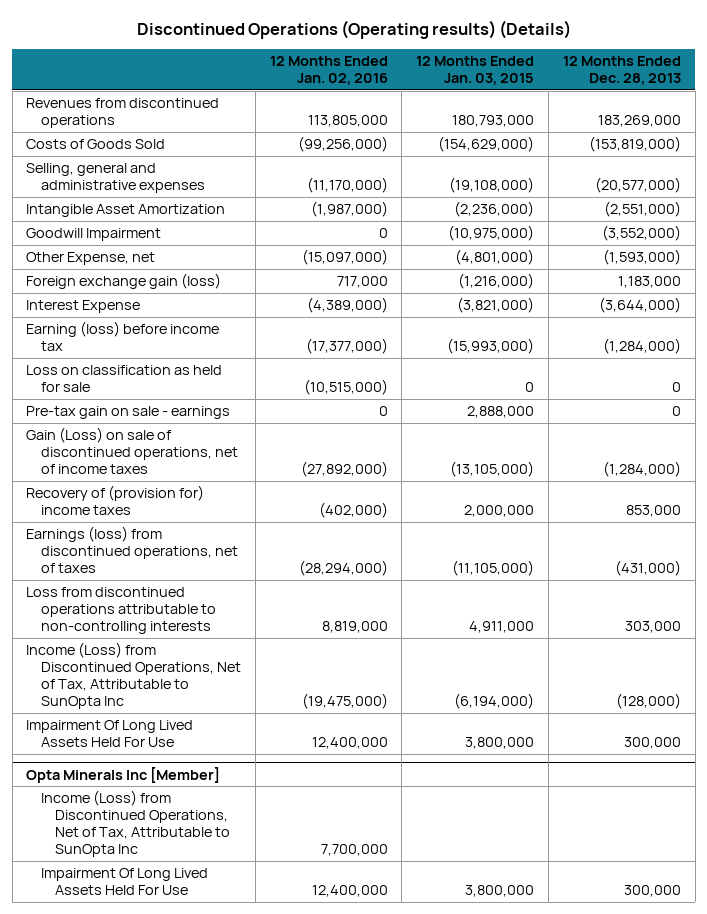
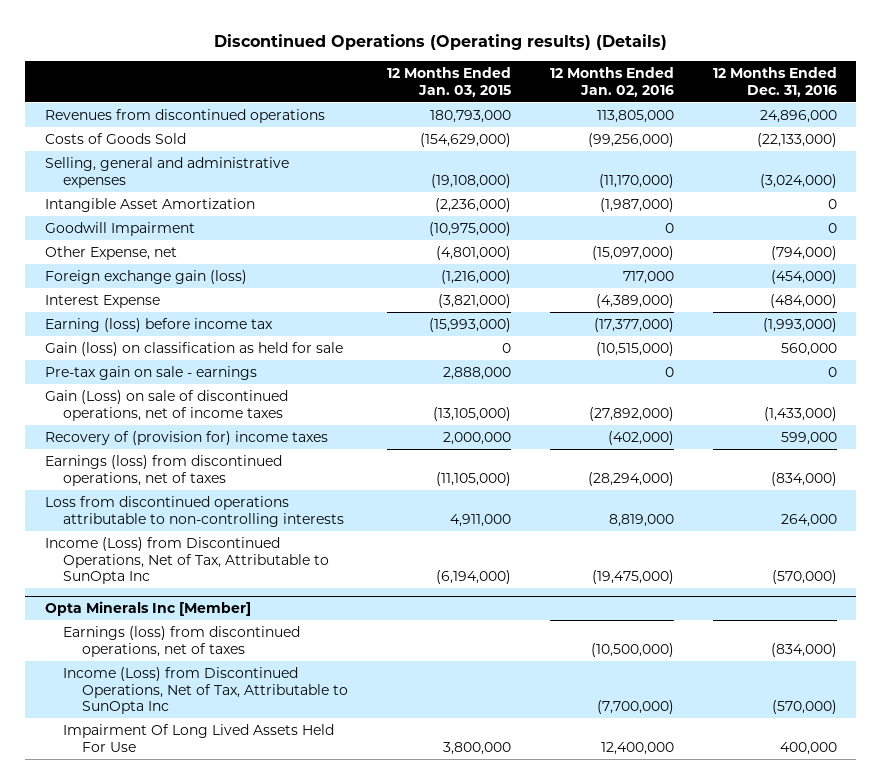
[562,56,681,86] 12 Months Ended Dec. 28, 2013 -> none
none -> [712,67,837,97] 12 Months Ended Dec. 31, 2016
[26,365,223,393] Loss on classification as held for sale -> [44,341,343,356] Gain (loss) on classification as held for sale
[26,720,194,748] Impairment Of Long Lived Assets Held For Use -> none
none -> [63,625,301,657] Earnings (loss) from discontinued operations, net of taxes
[320,843,388,856] 7,700,000 -> [596,700,674,715] (7,700,000)

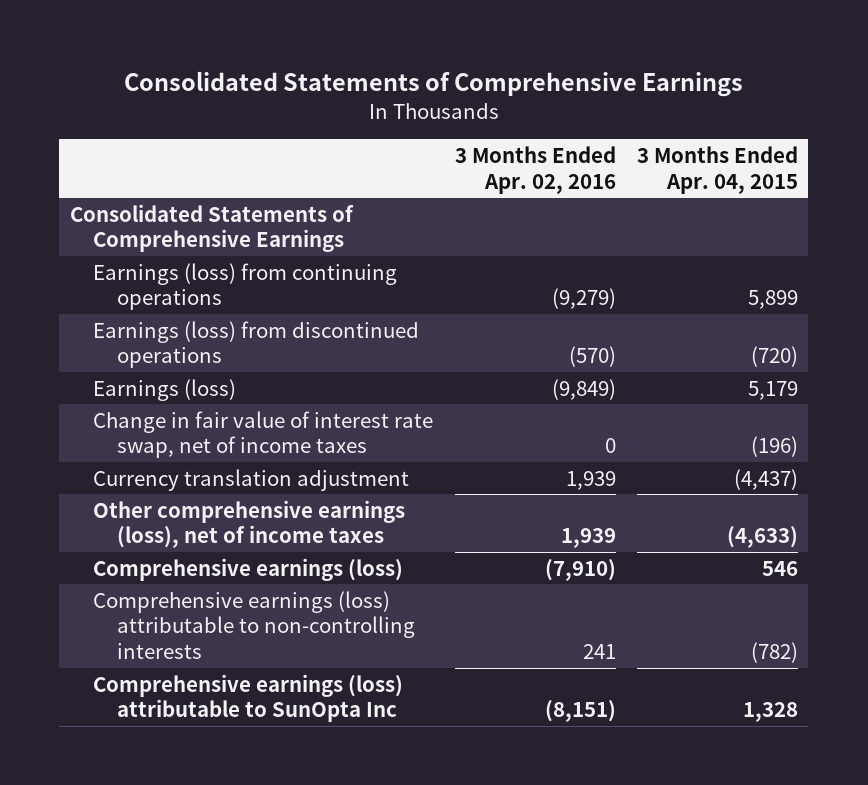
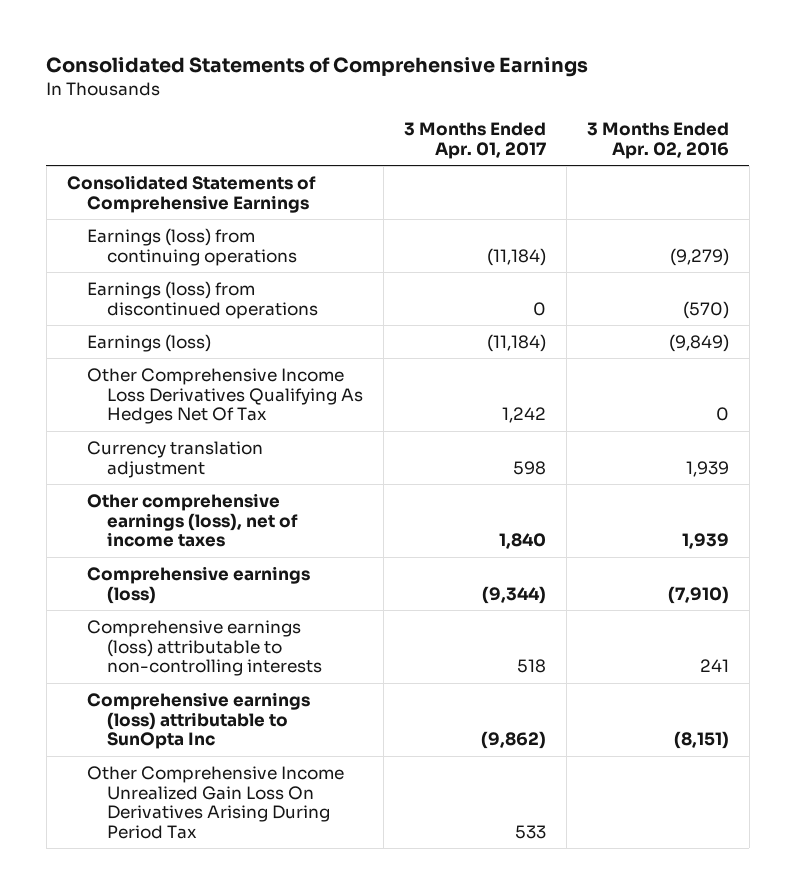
[636,145,798,194] 3 Months Ended Apr. 04, 2015 -> none
none -> [403,122,546,159] 3 Months Ended Apr. 01, 2017
[93,410,434,459] Change in fair value of interest rate swap, net of income taxes -> none
none -> [86,367,364,425] Other Comprehensive Income Loss Derivatives Qualifying As Hedges Net Of Tax
none -> [86,765,344,839] Other Comprehensive Income Unrealized Gain Loss On Derivatives Arising During Period Tax

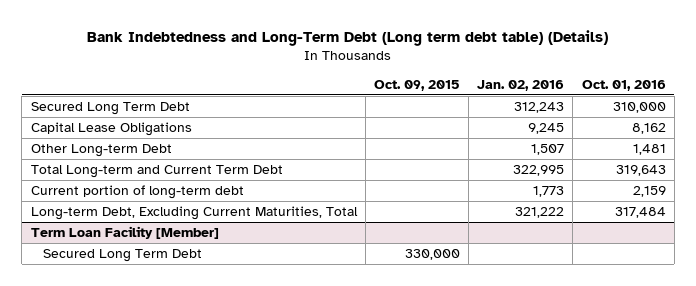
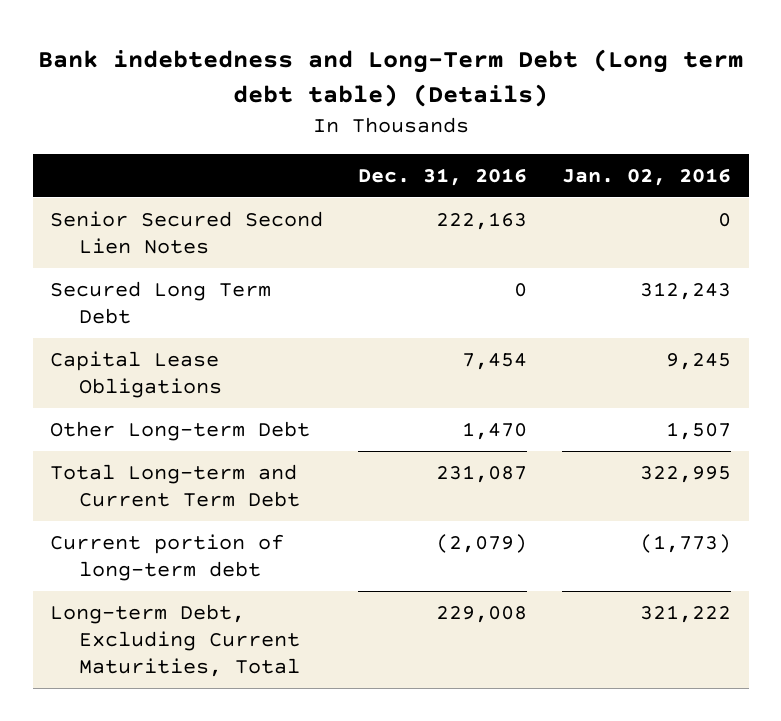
[87,30,609,47] Bank Indebtedness and Long-Term Debt (Long term debt table) (Details) -> [37,49,743,107] Bank indebtedness and Long-Term Debt (Long term debt table) (Details)
[373,79,460,91] Oct. 09, 2015 -> none
[581,79,666,91] Oct. 01, 2016 -> none
none -> [358,167,528,186] Dec. 31, 2016
none -> [50,211,324,254] Senior Secured Second Lien Notes
[533,185,565,197] 1,773 -> [640,534,732,554] (1,773)
[30,225,219,239] Term Loan Facility [Member] -> none
[42,248,202,262] Secured Long Term Debt -> none

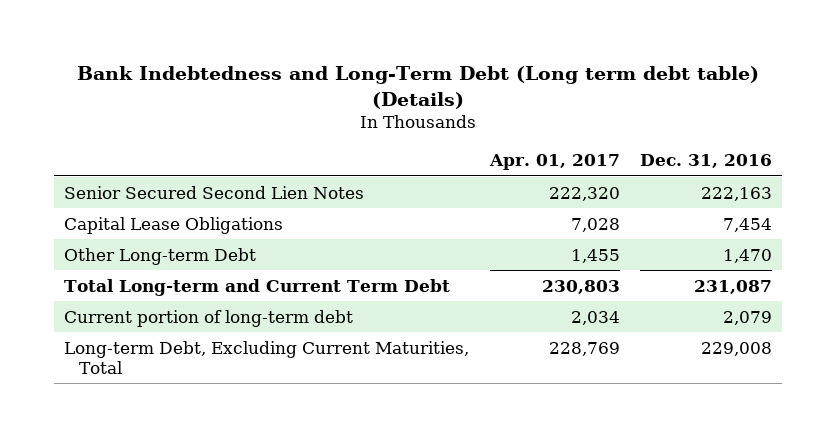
[37,49,743,107] Bank indebtedness and Long-Term Debt (Long term debt table) (Details) -> [77,65,760,109] Bank Indebtedness and Long-Term Debt (Long term debt table) (Details)
[562,167,732,186] Jan. 02, 2016 -> none
none -> [488,154,620,171] Apr. 01, 2017
[50,281,272,324] Secured Long Term Debt -> none
[436,534,528,554] (2,079) -> [723,310,773,325] 2,079

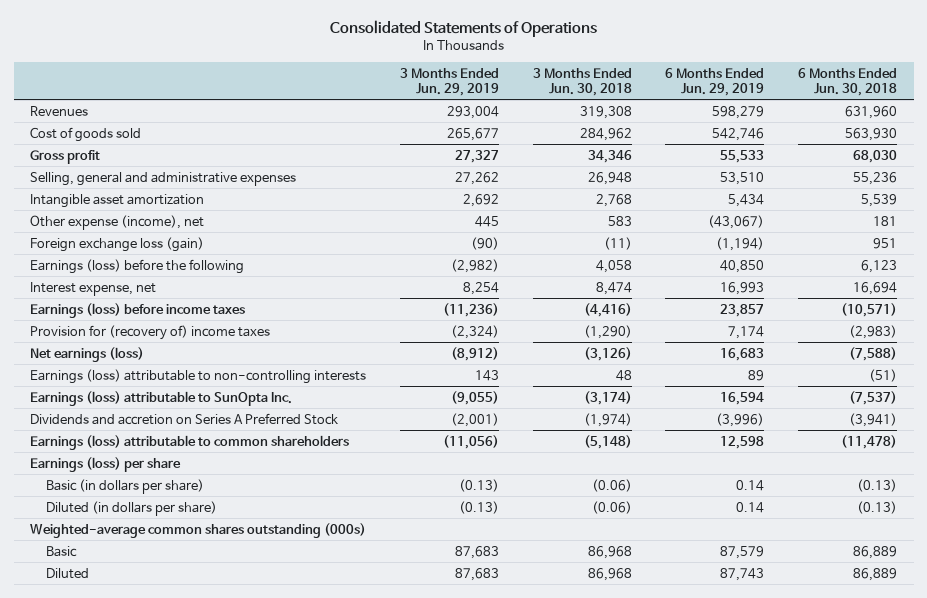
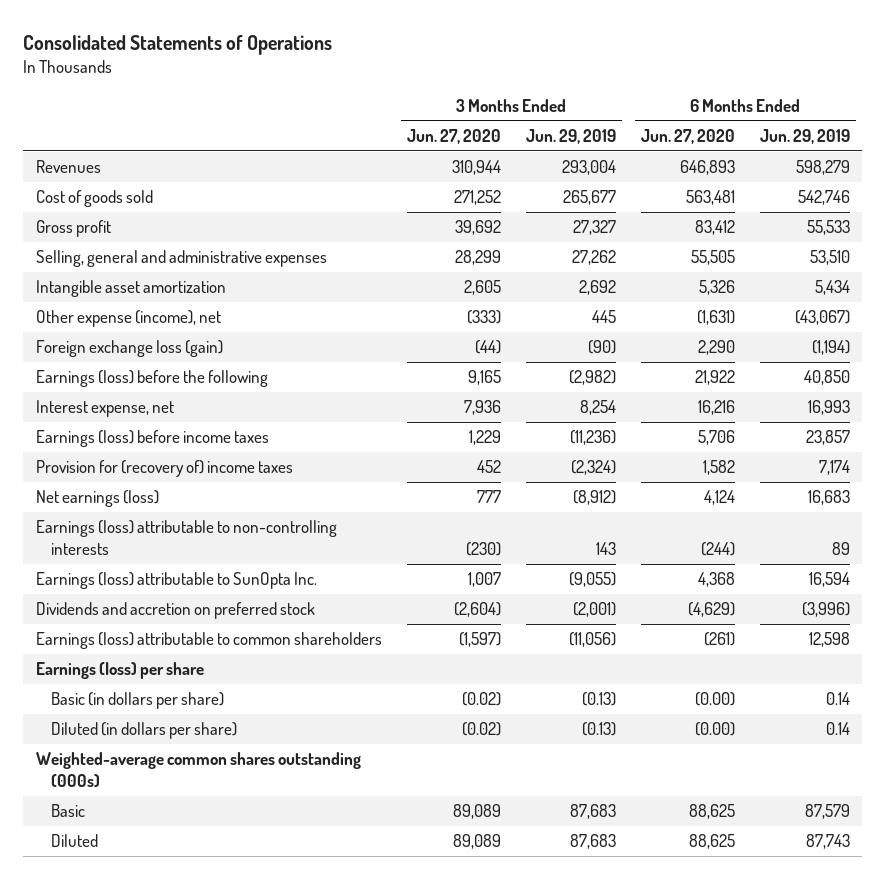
[532,67,632,96] 3 Months Ended Jun. 30, 2018 -> none
[797,67,897,96] 6 Months Ended Jun. 30, 2018 -> none
none -> [406,128,501,144] Jun. 27, 2020
none -> [640,128,735,144] Jun. 27, 2020
[30,412,339,425] Dividends and accretion on Series A Preferred Stock -> [35,602,315,620] Dividends and accretion on preferred stock

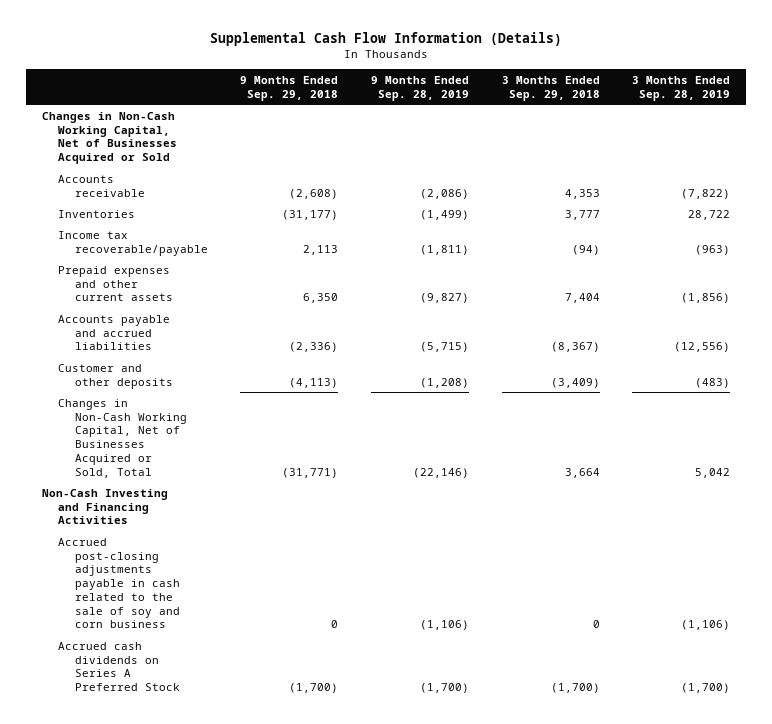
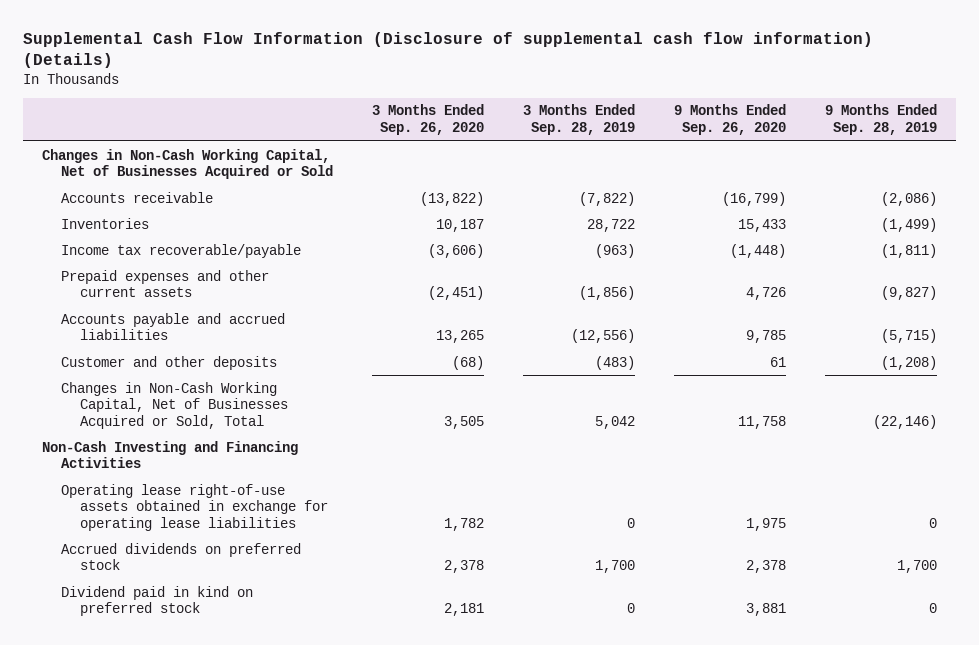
[210,32,563,47] Supplemental Cash Flow Information (Details) -> [22,31,873,69] Supplemental Cash Flow Information (Disclosure of supplemental cash flow information) (Details)
[240,75,339,101] 9 Months Ended Sep. 29, 2018 -> none
[501,75,600,101] 3 Months Ended Sep. 29, 2018 -> none
none -> [371,104,484,135] 3 Months Ended Sep. 26, 2020
none -> [673,104,786,135] 9 Months Ended Sep. 26, 2020
[58,537,180,629] Accrued post-closing adjustments payable in cash related to the sale of soy and corn business -> none
none -> [60,483,328,531] Operating lease right-of-use assets obtained in exchange for operating lease liabilities
[58,641,180,692] Accrued cash dividends on Series A Preferred Stock -> [60,542,301,571] Accrued dividends on preferred stock
[419,683,469,694] (1,700) -> [896,560,937,574] 1,700
[681,683,731,694] (1,700) -> [594,560,635,574] 1,700
none -> [60,585,253,617] Dividend paid in kind on preferred stock

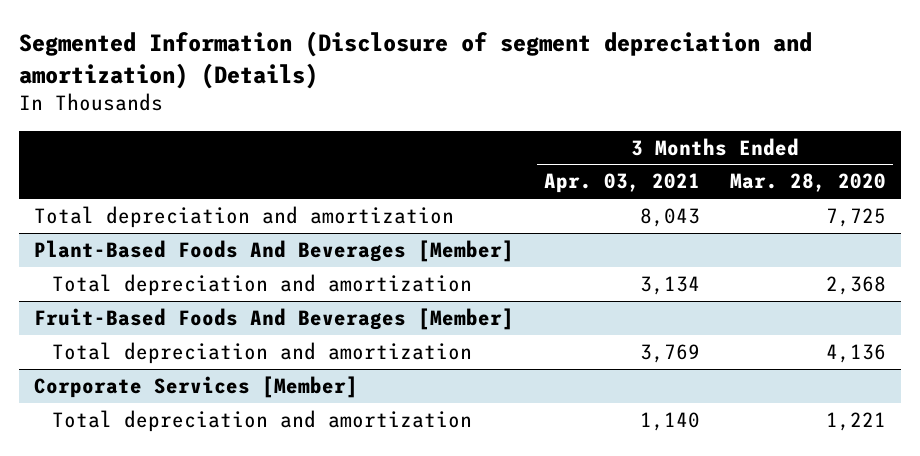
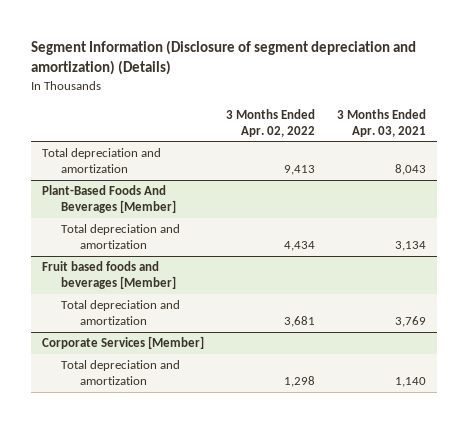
[19,30,813,89] Segmented Information (Disclosure of segment depreciation and amortization) (Details) -> [30,39,416,76] Segment Information (Disclosure of segment depreciation and amortization) (Details)
[729,173,886,193] Mar. 28, 2020 -> none
none -> [225,108,315,137] 3 Months Ended Apr. 02, 2022
[34,308,515,331] Fruit-Based Foods And Beverages [Member] -> [41,261,176,290] Fruit based foods and beverages [Member]

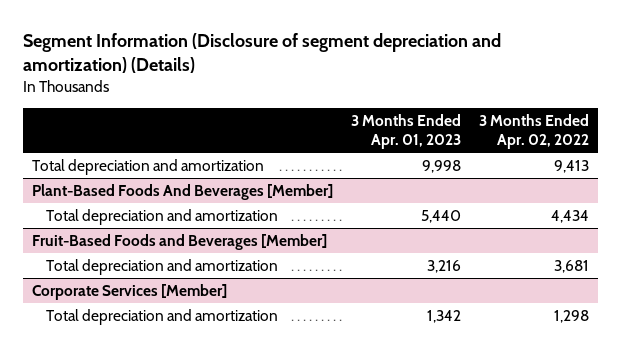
[336,108,426,137] 3 Months Ended Apr. 03, 2021 -> none
none -> [351,113,462,150] 3 Months Ended Apr. 01, 2023
[41,261,176,290] Fruit based foods and beverages [Member] -> [32,234,328,251] Fruit-Based Foods and Beverages [Member]

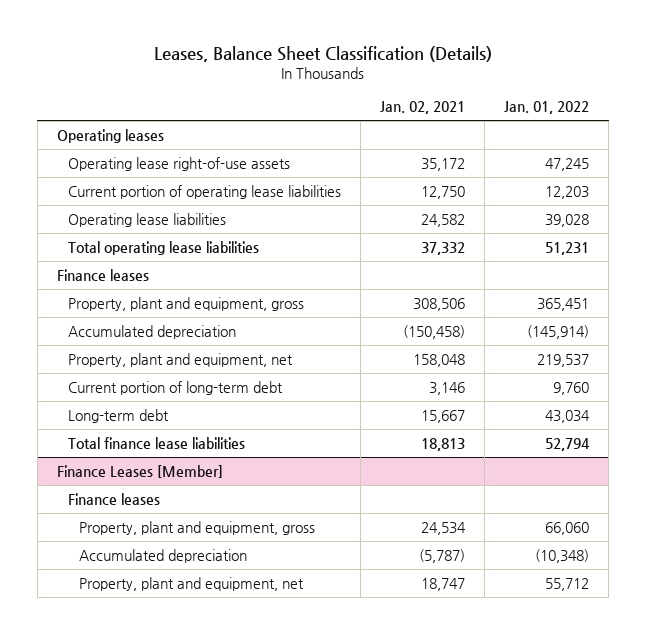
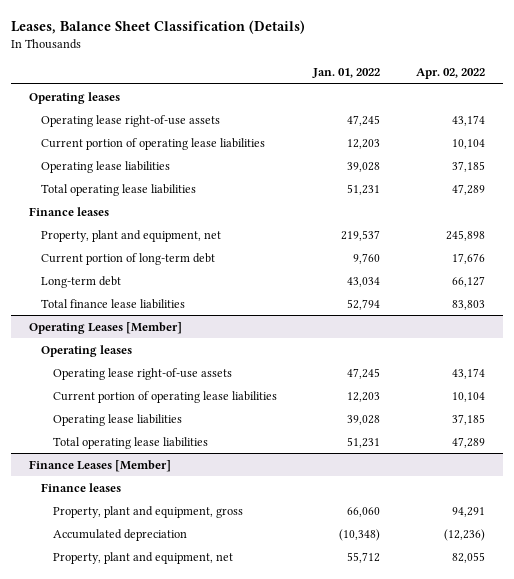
[379,101,465,115] Jan. 02, 2021 -> none
none -> [416,68,486,80] Apr. 02, 2022
[67,296,304,311] Property, plant and equipment, gross -> none
[67,324,236,339] Accumulated depreciation -> none
none -> [28,321,182,334] Operating Leases [Member]
none -> [41,344,133,357] Operating leases
none -> [53,367,233,380] Operating lease right-of-use assets
none -> [53,390,278,403] Current portion of operating lease liabilities
none -> [53,413,183,426] Operating lease liabilities
none -> [53,436,209,449] Total operating lease liabilities

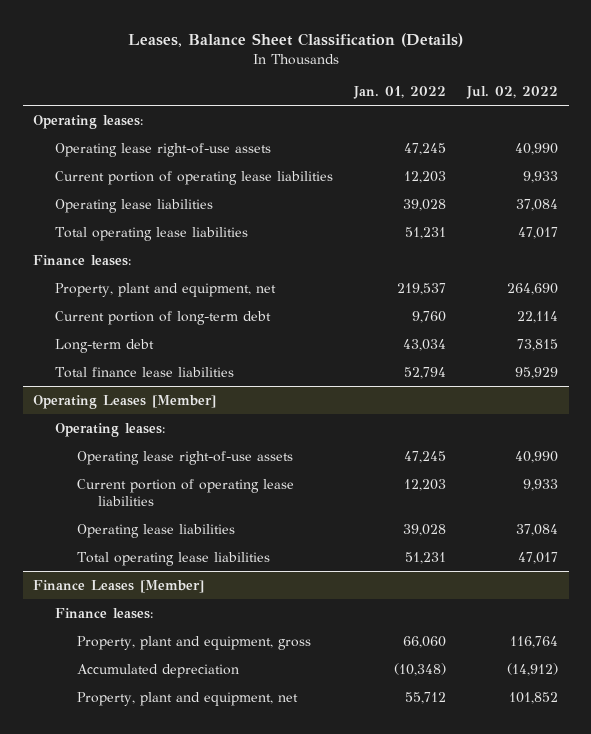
[416,68,486,80] Apr. 02, 2022 -> none
none -> [466,86,559,100] Jul. 02, 2022
[28,91,120,104] Operating leases -> [33,114,144,129] Operating leases:
[28,206,109,216] Finance leases -> [33,254,132,266] Finance leases:
[41,344,133,357] Operating leases -> [55,422,166,437] Operating leases:
[41,482,122,492] Finance leases -> [55,607,154,619] Finance leases:

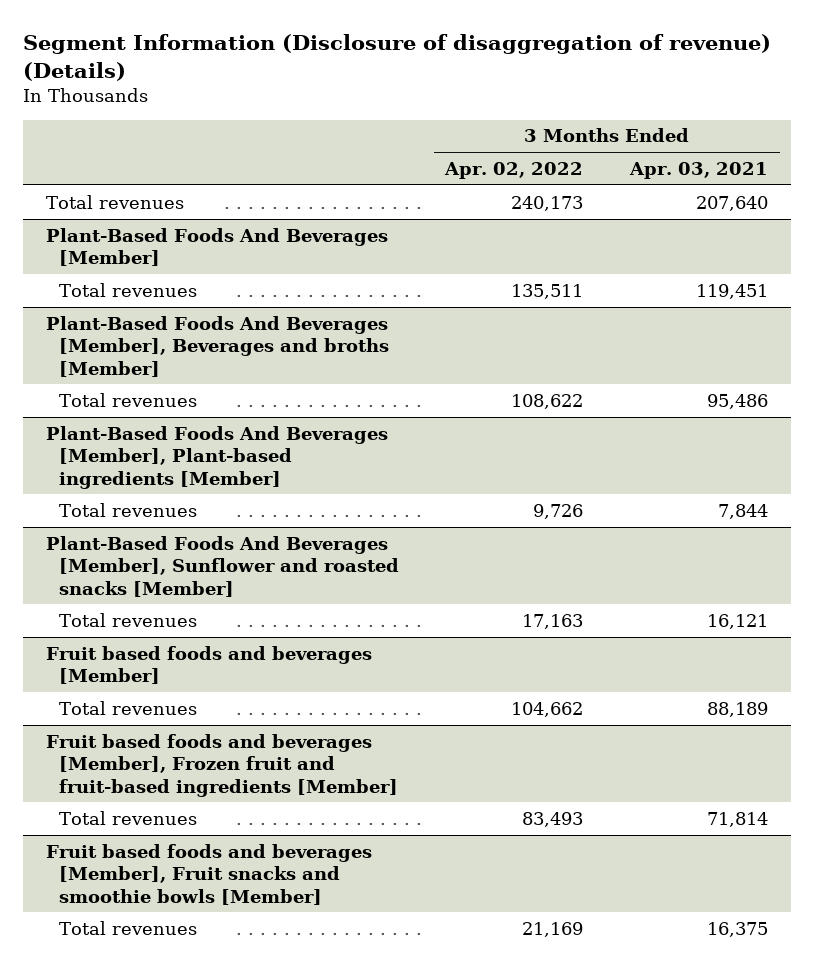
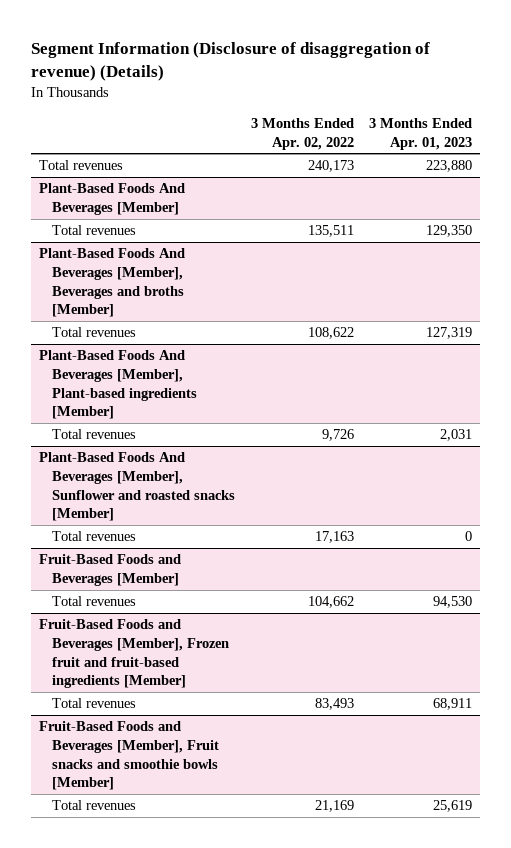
[629,161,769,179] Apr. 03, 2021 -> none
none -> [369,117,473,150] 3 Months Ended Apr. 01, 2023
[46,645,373,685] Fruit based foods and beverages [Member] -> [39,554,182,586] Fruit-Based Foods and Beverages [Member]
[46,733,398,797] Fruit based foods and beverages [Member], Frozen fruit and fruit-based ingredients [Member] -> [39,619,230,689] Fruit-Based Foods and Beverages [Member], Frozen fruit and fruit-based ingredients [Member]
[46,843,373,905] Fruit based foods and beverages [Member], Fruit snacks and smoothie bowls [Member] -> [39,721,220,791] Fruit-Based Foods and Beverages [Member], Fruit snacks and smoothie bowls [Member]

